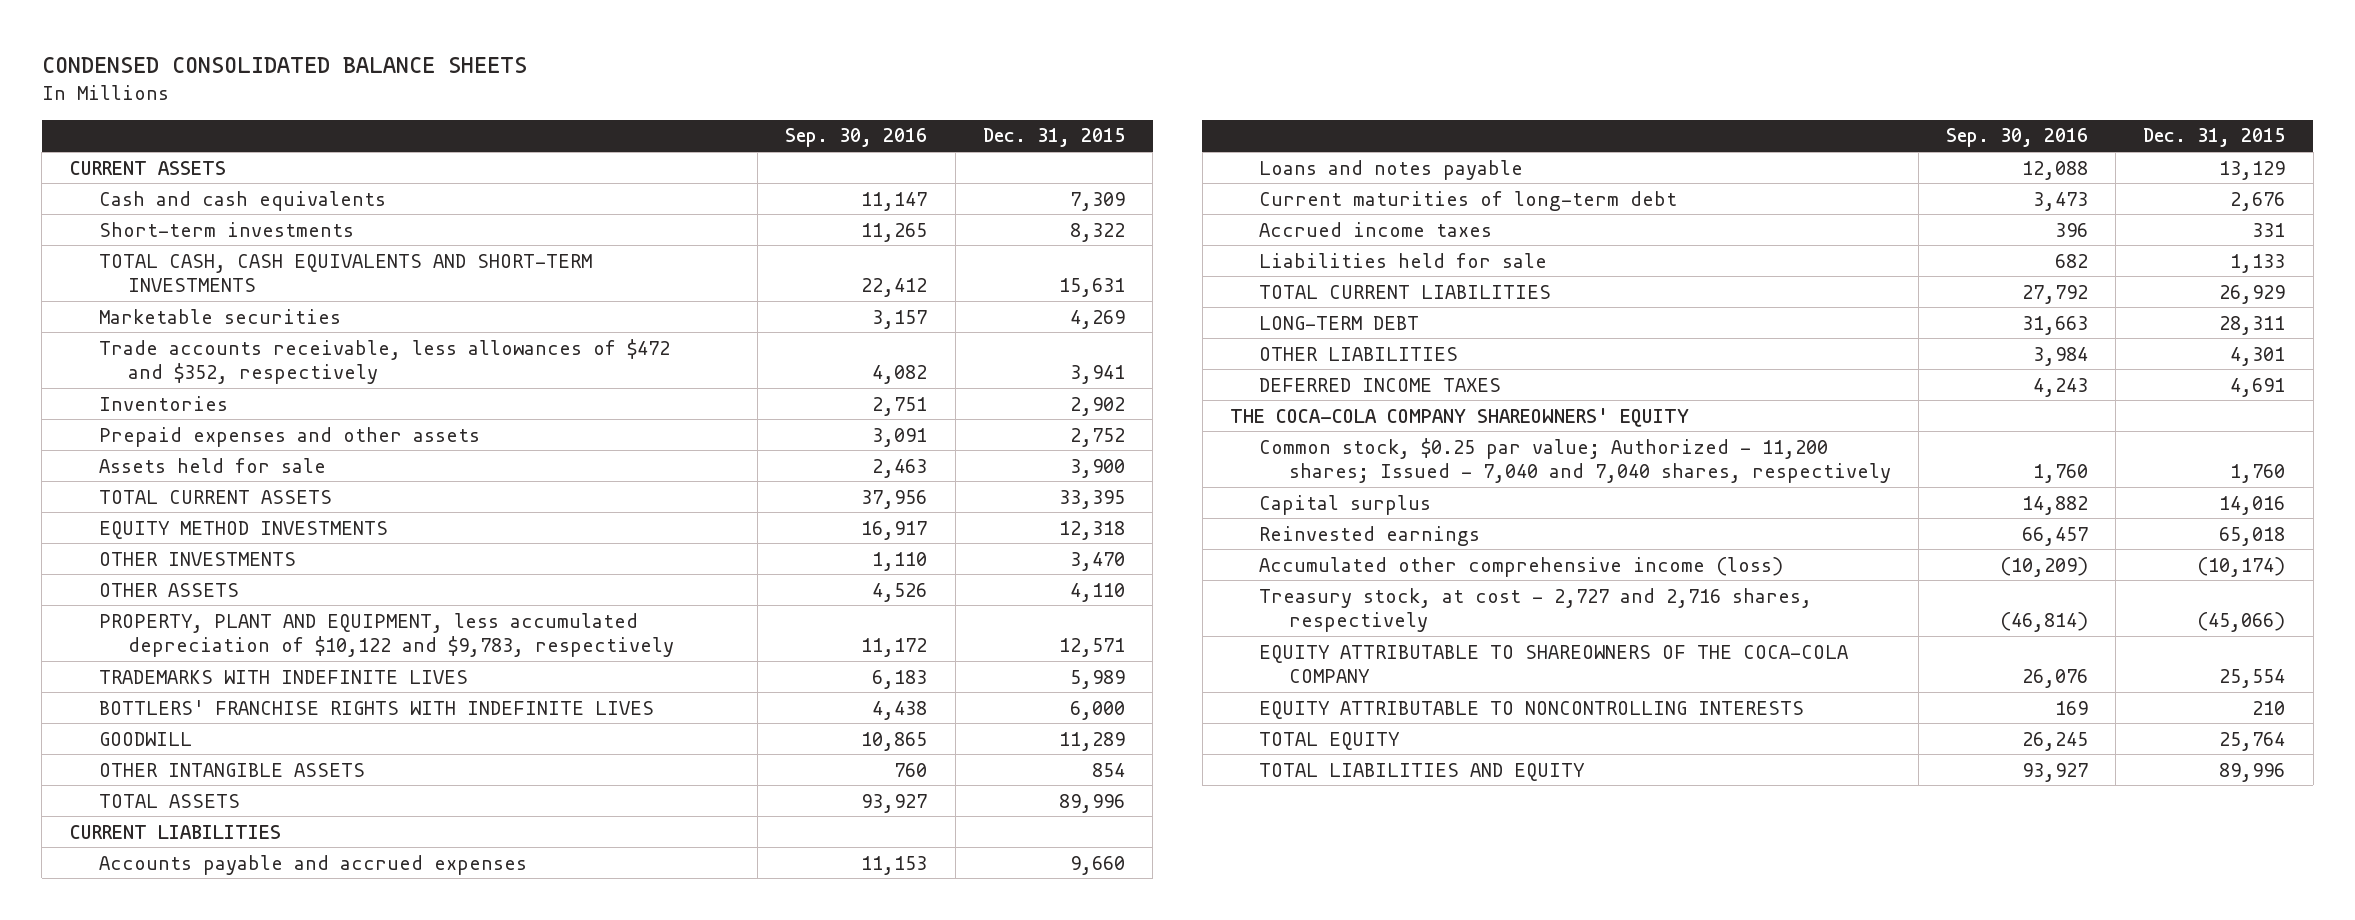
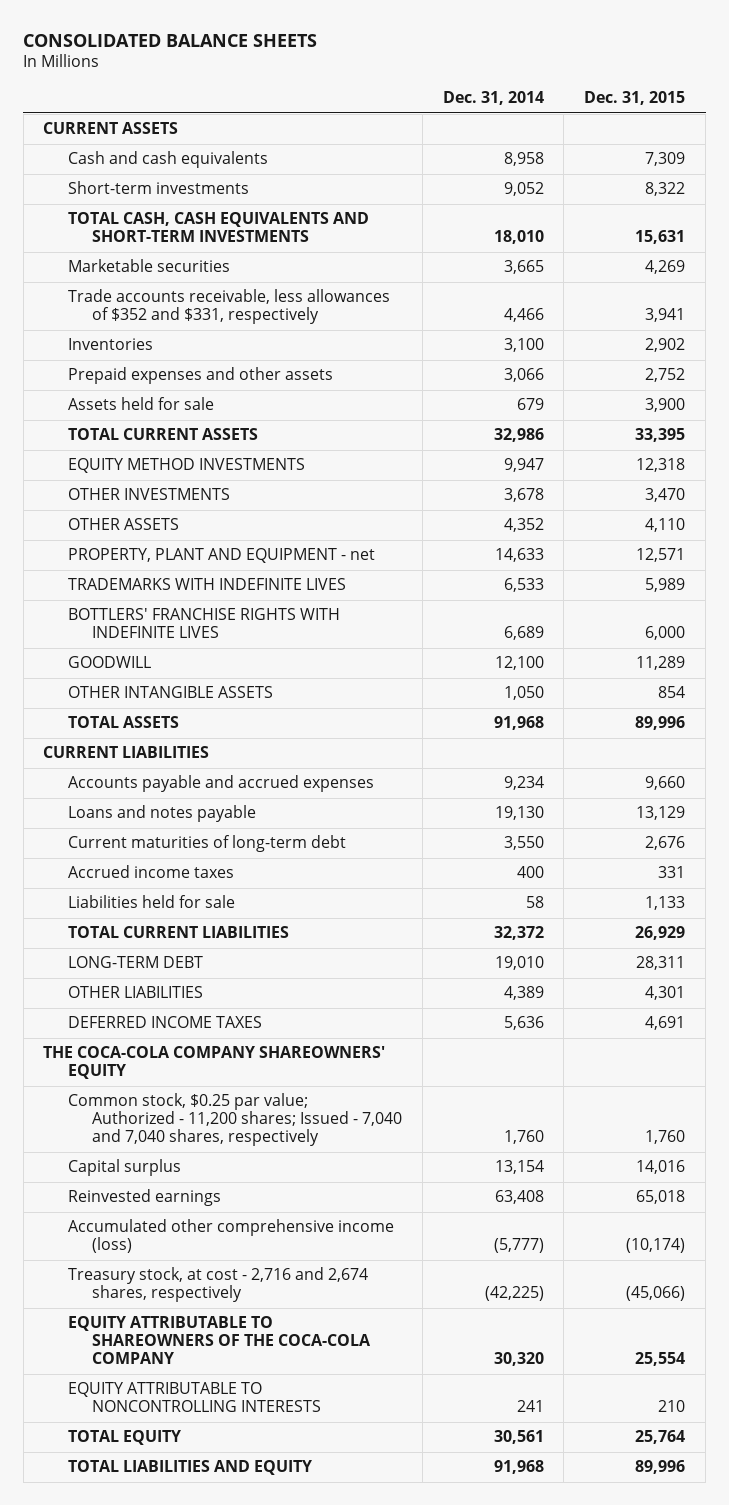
[41,56,527,73] CONDENSED CONSOLIDATED BALANCE SHEETS -> [23,33,318,47] CONSOLIDATED BALANCE SHEETS
[785,128,928,148] Sep. 30, 2016 -> none
none -> [442,90,544,105] Dec. 31, 2014
[98,338,670,385] Trade accounts receivable, less allowances of $472 and $352, respectively -> [67,289,390,325] Trade accounts receivable, less allowances of $352 and $331, respectively
[98,612,674,658] PROPERTY, PLANT AND EQUIPMENT, less accumulated depreciation of $10,122 and $9,783, respectively -> [67,548,375,564] PROPERTY, PLANT AND EQUIPMENT - net
[1259,587,1813,633] Treasury stock, at cost - 2,727 and 2,716 shares, respectively -> [67,1267,368,1303] Treasury stock, at cost - 2,716 and 2,674 shares, respectively

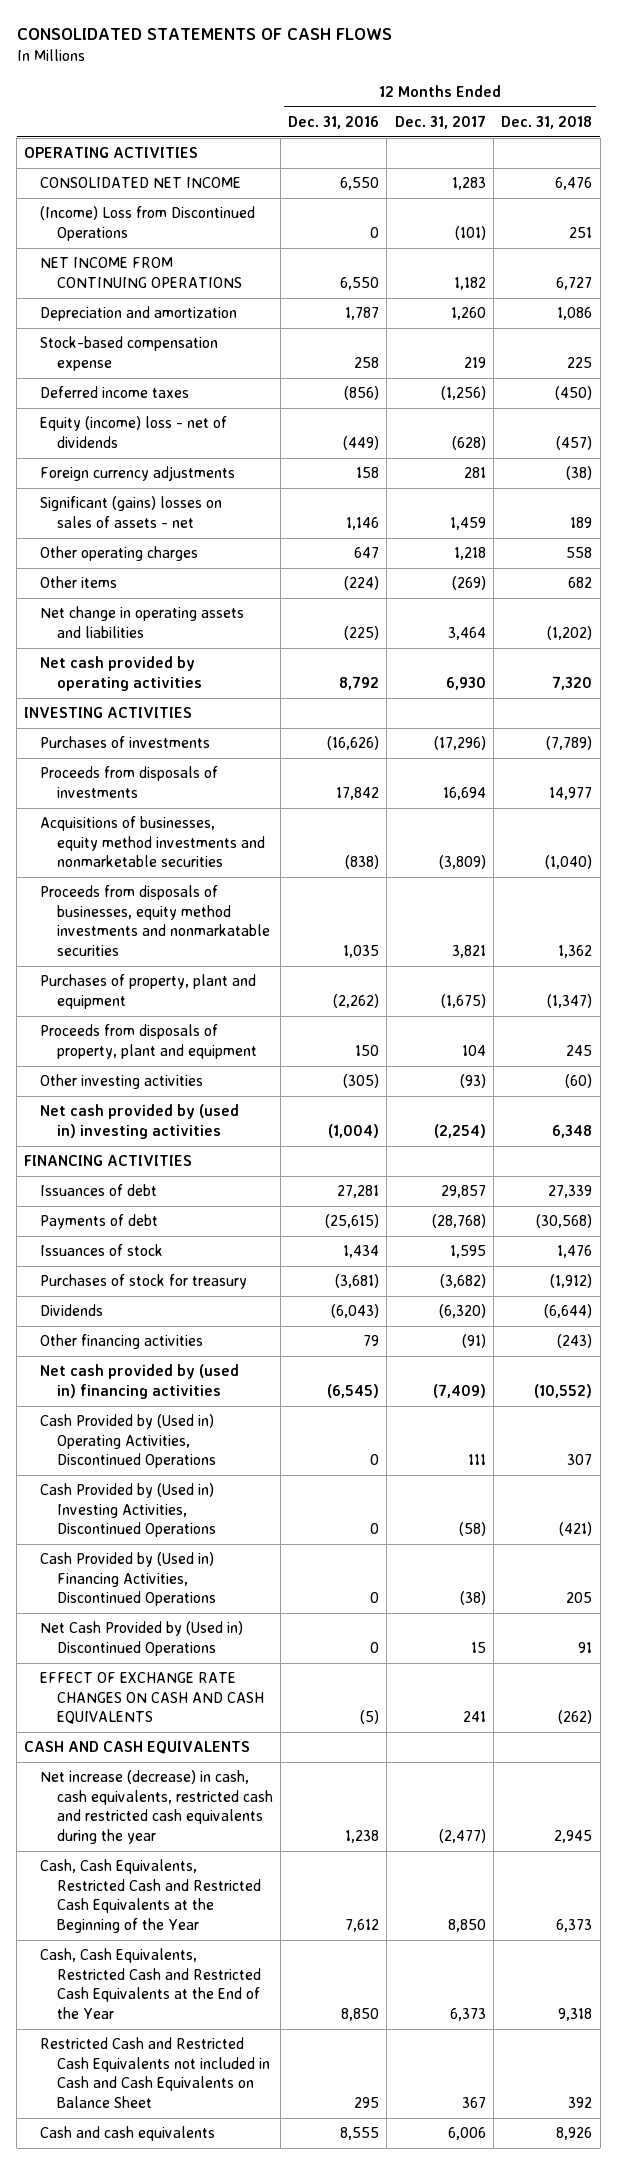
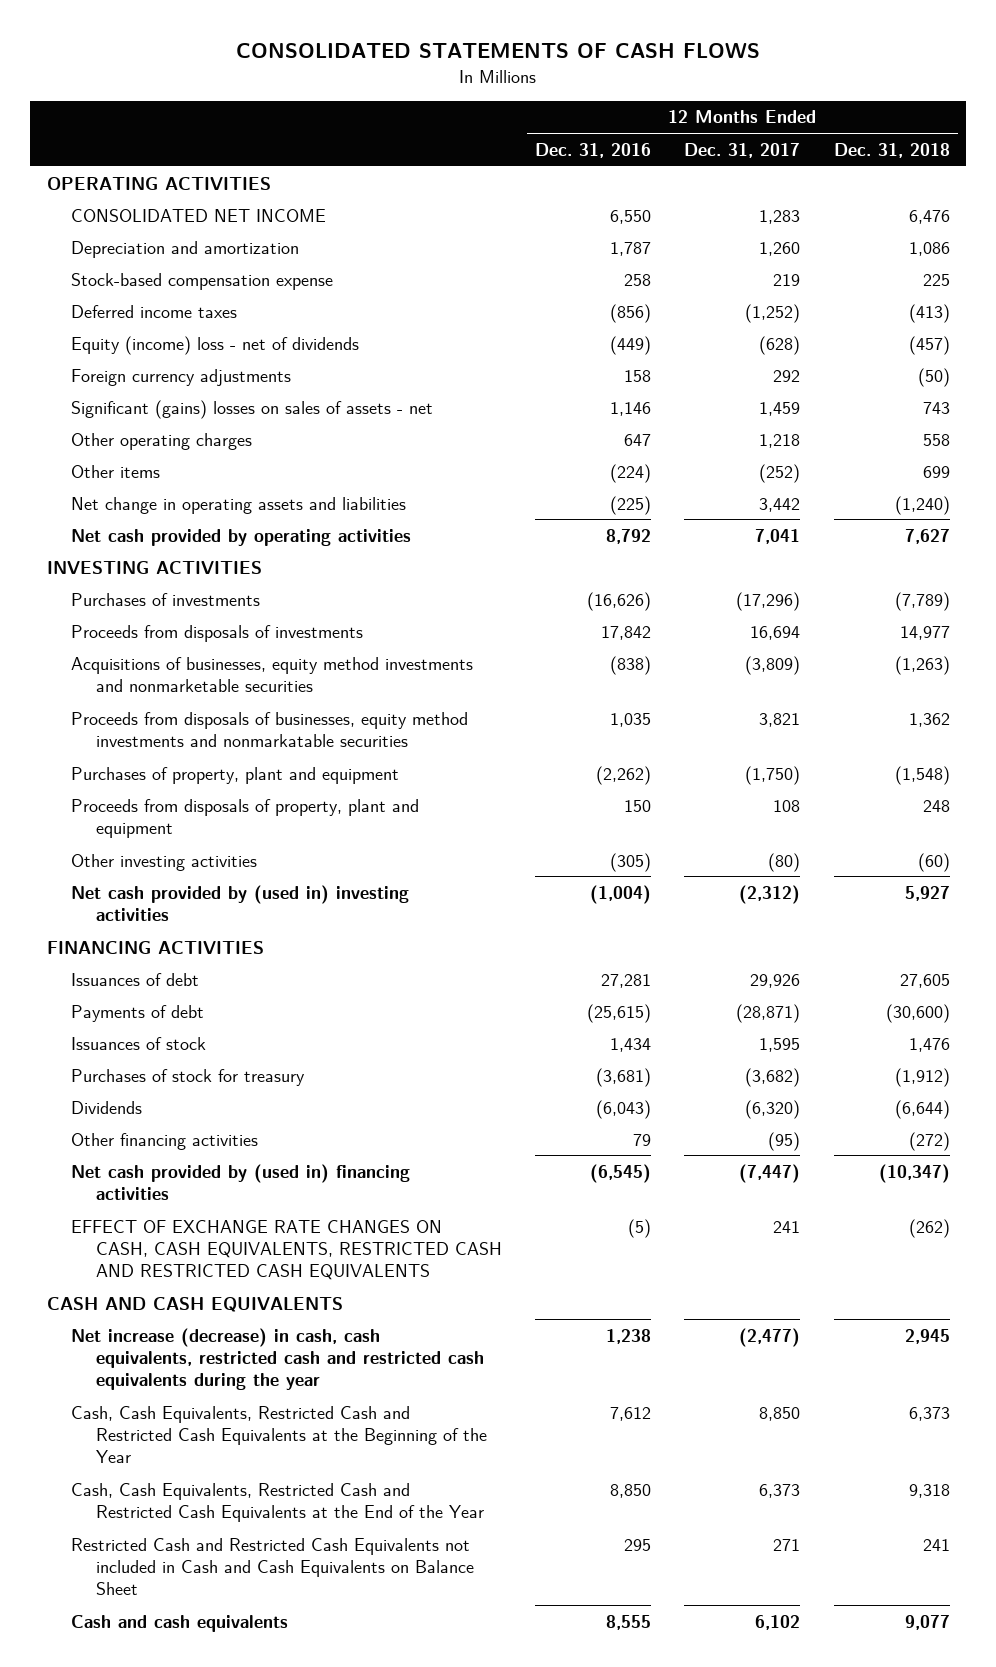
[40,206,256,241] (Income) Loss from Discontinued Operations -> none
[40,257,242,288] NET INCOME FROM CONTINUING OPERATIONS -> none
[440,386,486,401] (1,256) -> [745,303,801,323] (1,252)
[555,386,593,401] (450) -> [908,303,950,323] (413)
[463,467,486,479] 281 -> [773,369,801,382] 292
[566,466,593,481] (38) -> [917,367,950,387] (50)
[570,516,593,528] 189 -> [922,401,950,414] 743
[451,576,486,591] (269) -> [759,463,801,483] (252)
[568,577,593,589] 682 -> [922,465,950,478] 699
[447,626,486,640] 3,464 -> [759,497,801,512] 3,442
[547,625,593,640] (1,202) -> [894,495,950,515] (1,240)
[445,676,486,690] 6,930 -> [755,528,801,544] 7,041
[552,675,593,690] 7,320 -> [904,528,950,544] 7,627
[545,855,593,870] (1,040) -> [894,655,950,675] (1,263)
[440,993,486,1008] (1,675) -> [745,765,801,785] (1,750)
[547,993,593,1008] (1,347) -> [894,765,950,785] (1,548)
[461,1044,486,1056] 104 -> [773,799,801,812] 108
[566,1044,593,1056] 245 -> [922,799,950,812] 248
[459,1074,486,1089] (93) -> [768,852,801,872] (80)
[433,1123,486,1138] (2,254) -> [739,884,801,904] (2,312)
[552,1124,593,1138] 6,348 -> [904,885,950,901] 5,927
[440,1185,486,1199] 29,857 -> [750,973,801,988] 29,926
[548,1185,593,1199] 27,339 -> [899,973,950,988] 27,605
[431,1214,486,1229] (28,768) -> [736,1003,801,1023] (28,871)
[536,1214,593,1229] (30,568) -> [885,1003,950,1023] (30,600)
[40,1414,216,1469] Cash Provided by (Used in) Operating Activities, Discontinued Operations -> none
[40,1483,216,1538] Cash Provided by (Used in) Investing Activities, Discontinued Operations -> none
[40,1552,216,1607] Cash Provided by (Used in) Financing Activities, Discontinued Operations -> none
[40,1621,244,1656] Net Cash Provided by (Used in) Discontinued Operations -> none
[461,1334,486,1349] (91) -> [768,1131,801,1151] (95)
[557,1334,593,1349] (243) -> [908,1131,950,1151] (272)
[432,1383,486,1398] (7,409) -> [739,1163,801,1183] (7,447)
[534,1383,593,1398] (10,552) -> [878,1163,950,1183] (10,347)
[40,1672,264,1725] EFFECT OF EXCHANGE RATE CHANGES ON CASH AND CASH EQUIVALENTS -> [71,1219,502,1281] EFFECT OF EXCHANGE RATE CHANGES ON CASH, CASH EQUIVALENTS, RESTRICTED CASH AND RESTRICTED CASH EQUIVALENTS
[461,2097,486,2109] 367 -> [773,1538,801,1551] 271
[568,2097,593,2109] 392 -> [922,1538,950,1551] 241
[447,2127,486,2141] 6,006 -> [755,1614,801,1630] 6,102
[556,2127,593,2141] 8,926 -> [904,1614,950,1630] 9,077

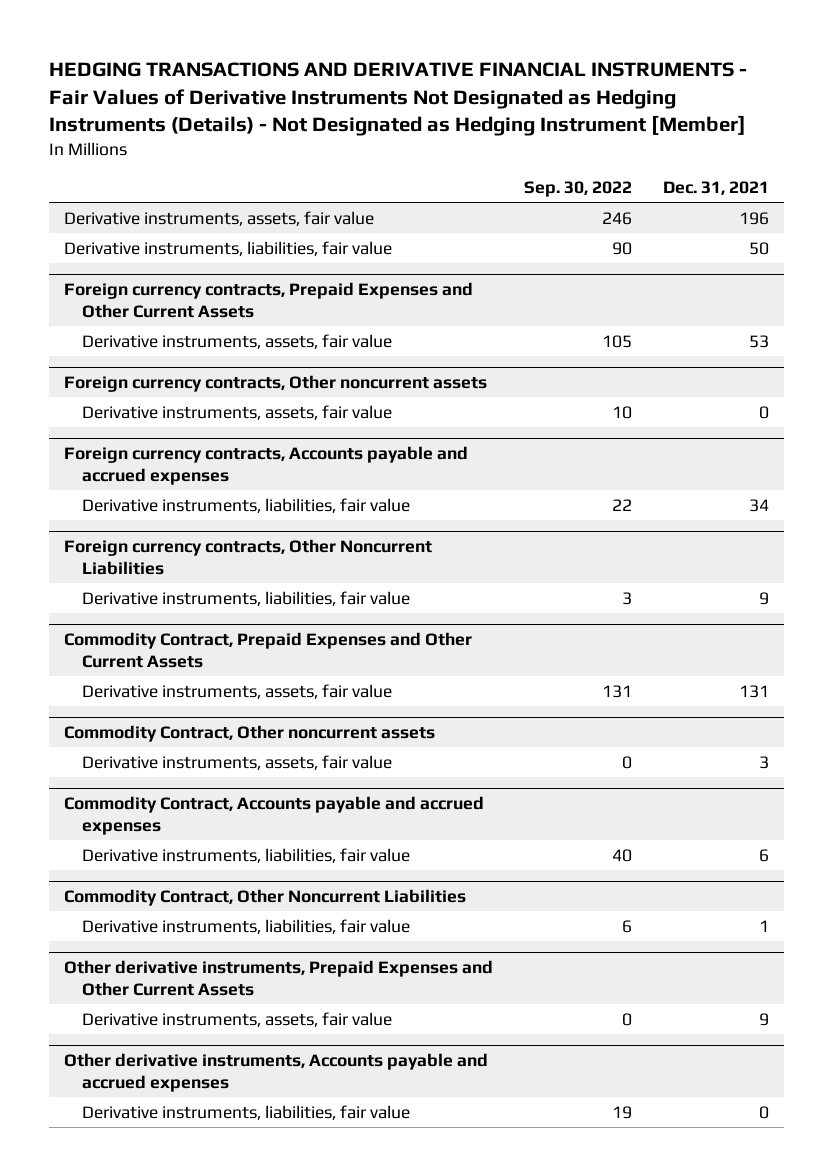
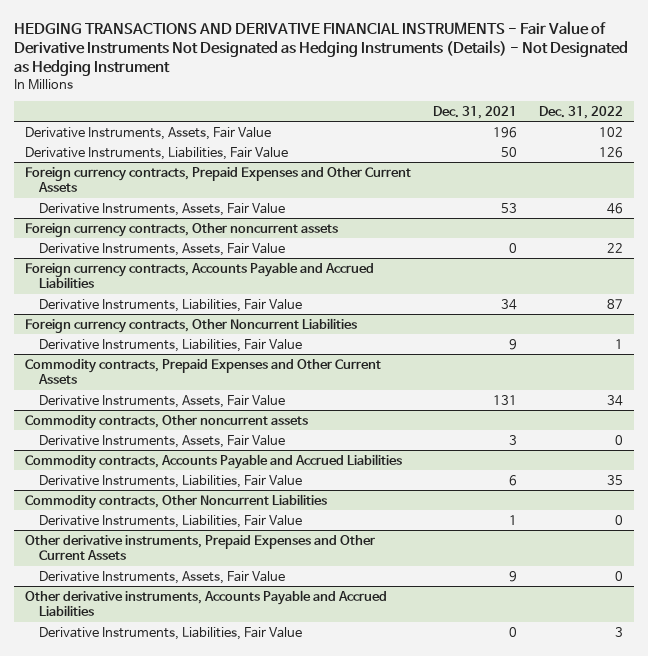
[48,62,747,137] HEDGING TRANSACTIONS AND DERIVATIVE FINANCIAL INSTRUMENTS - Fair Values of Derivative Instruments Not Designated as Hedging Instruments (Details) - Not Designated as Hedging Instrument [Member] -> [14,20,629,77] HEDGING TRANSACTIONS AND DERIVATIVE FINANCIAL INSTRUMENTS - Fair Value of Derivative Instruments Not Designated as Hedging Instruments (Details) - Not Designated as Hedging Instrument
[524,181,633,198] Sep. 30, 2022 -> none
none -> [538,105,623,119] Dec. 31, 2022
[64,210,375,226] Derivative instruments, assets, fair value -> [25,126,272,140] Derivative Instruments, Assets, Fair Value
[64,240,393,256] Derivative instruments, liabilities, fair value -> [25,146,289,160] Derivative Instruments, Liabilities, Fair Value
[82,333,393,349] Derivative instruments, assets, fair value -> [39,202,286,216] Derivative Instruments, Assets, Fair Value
[82,404,393,420] Derivative instruments, assets, fair value -> [39,242,286,256] Derivative Instruments, Assets, Fair Value
[64,445,469,486] Foreign currency contracts, Accounts payable and accrued expenses -> [25,261,375,288] Foreign currency contracts, Accounts Payable and Accrued Liabilities
[82,497,411,513] Derivative instruments, liabilities, fair value -> [39,298,303,312] Derivative Instruments, Liabilities, Fair Value
[82,590,411,606] Derivative instruments, liabilities, fair value -> [39,338,303,352] Derivative Instruments, Liabilities, Fair Value
[64,631,473,669] Commodity Contract, Prepaid Expenses and Other Current Assets -> [25,358,382,384] Commodity contracts, Prepaid Expenses and Other Current Assets
[82,683,393,699] Derivative instruments, assets, fair value -> [39,394,286,408] Derivative Instruments, Assets, Fair Value
[64,724,436,742] Commodity Contract, Other noncurrent assets -> [25,414,309,429] Commodity contracts, Other noncurrent assets
[82,754,393,770] Derivative instruments, assets, fair value -> [39,434,286,448] Derivative Instruments, Assets, Fair Value
[64,795,485,836] Commodity Contract, Accounts payable and accrued expenses -> [25,453,403,469] Commodity contracts, Accounts Payable and Accrued Liabilities
[82,847,411,863] Derivative instruments, liabilities, fair value -> [39,474,303,488] Derivative Instruments, Liabilities, Fair Value
[64,888,467,906] Commodity Contract, Other Noncurrent Liabilities -> [25,493,328,509] Commodity contracts, Other Noncurrent Liabilities
[82,918,411,934] Derivative instruments, liabilities, fair value -> [39,514,303,528] Derivative Instruments, Liabilities, Fair Value
[82,1011,393,1027] Derivative instruments, assets, fair value -> [39,570,286,584] Derivative Instruments, Assets, Fair Value
[64,1052,489,1093] Other derivative instruments, Accounts payable and accrued expenses -> [25,589,388,616] Other derivative instruments, Accounts Payable and Accrued Liabilities
[82,1104,411,1120] Derivative instruments, liabilities, fair value -> [39,626,303,640] Derivative Instruments, Liabilities, Fair Value

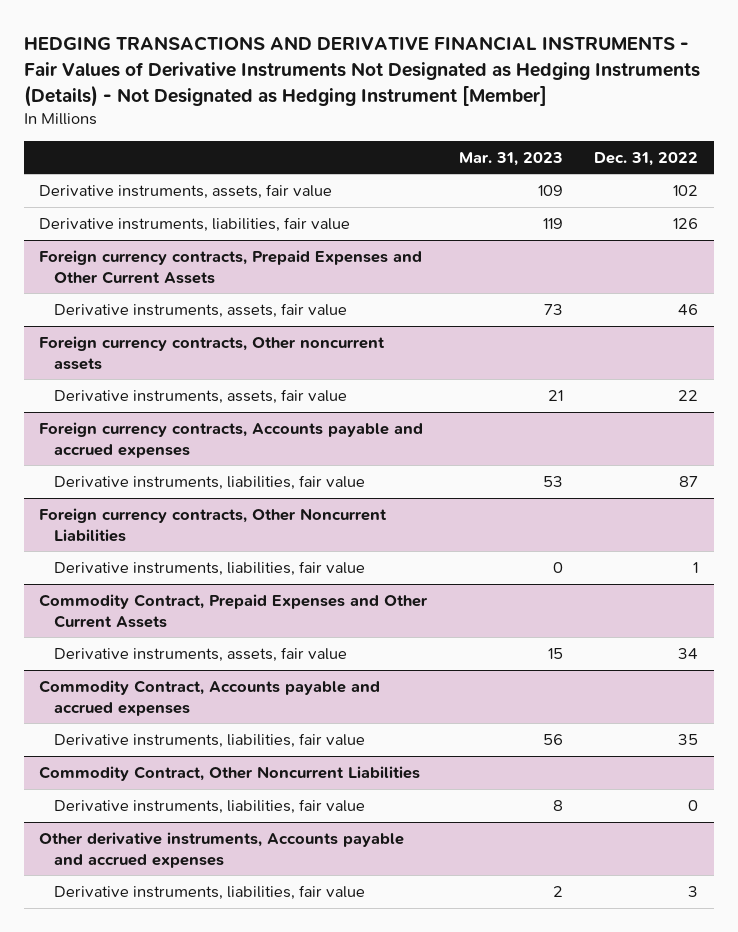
[14,20,629,77] HEDGING TRANSACTIONS AND DERIVATIVE FINANCIAL INSTRUMENTS - Fair Value of Derivative Instruments Not Designated as Hedging Instruments (Details) - Not Designated as Hedging Instrument -> [23,35,700,107] HEDGING TRANSACTIONS AND DERIVATIVE FINANCIAL INSTRUMENTS - Fair Values of Derivative Instruments Not Designated as Hedging Instruments (Details) - Not Designated as Hedging Instrument [Member]
[433,105,518,119] Dec. 31, 2021 -> none
none -> [458,151,563,166] Mar. 31, 2023
[25,126,272,140] Derivative Instruments, Assets, Fair Value -> [39,183,333,199] Derivative instruments, assets, fair value
[25,146,289,160] Derivative Instruments, Liabilities, Fair Value -> [39,216,351,232] Derivative instruments, liabilities, fair value
[39,202,286,216] Derivative Instruments, Assets, Fair Value -> [54,302,348,318] Derivative instruments, assets, fair value
[39,242,286,256] Derivative Instruments, Assets, Fair Value -> [54,388,348,404] Derivative instruments, assets, fair value
[25,261,375,288] Foreign currency contracts, Accounts Payable and Accrued Liabilities -> [39,421,424,458] Foreign currency contracts, Accounts payable and accrued expenses
[39,298,303,312] Derivative Instruments, Liabilities, Fair Value -> [54,474,366,490] Derivative instruments, liabilities, fair value
[25,414,309,429] Commodity contracts, Other noncurrent assets -> none
[39,434,286,448] Derivative Instruments, Assets, Fair Value -> none
[25,534,376,560] Other derivative instruments, Prepaid Expenses and Other Current Assets -> none
[39,570,286,584] Derivative Instruments, Assets, Fair Value -> none
[39,338,303,352] Derivative Instruments, Liabilities, Fair Value -> [54,560,366,576] Derivative instruments, liabilities, fair value
[25,358,382,384] Commodity contracts, Prepaid Expenses and Other Current Assets -> [39,593,429,628] Commodity Contract, Prepaid Expenses and Other Current Assets
[39,394,286,408] Derivative Instruments, Assets, Fair Value -> [54,646,348,662] Derivative instruments, assets, fair value
[25,453,403,469] Commodity contracts, Accounts Payable and Accrued Liabilities -> [39,679,381,716] Commodity Contract, Accounts payable and accrued expenses
[39,474,303,488] Derivative Instruments, Liabilities, Fair Value -> [54,732,366,748] Derivative instruments, liabilities, fair value
[25,493,328,509] Commodity contracts, Other Noncurrent Liabilities -> [39,765,421,781] Commodity Contract, Other Noncurrent Liabilities
[39,514,303,528] Derivative Instruments, Liabilities, Fair Value -> [54,798,366,814] Derivative instruments, liabilities, fair value
[25,589,388,616] Other derivative instruments, Accounts Payable and Accrued Liabilities -> [39,831,405,868] Other derivative instruments, Accounts payable and accrued expenses
[39,626,303,640] Derivative Instruments, Liabilities, Fair Value -> [54,884,366,900] Derivative instruments, liabilities, fair value

